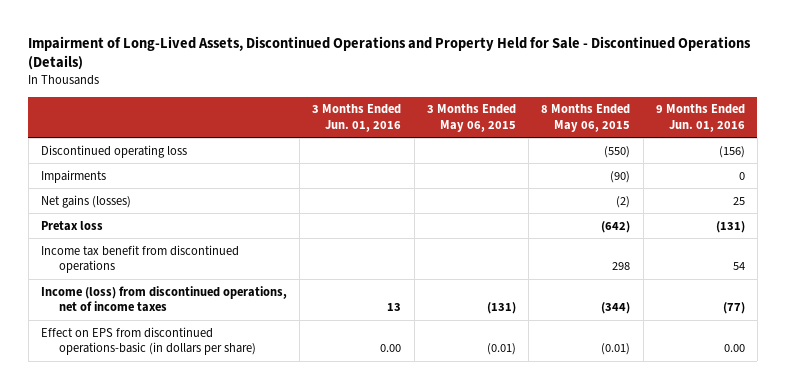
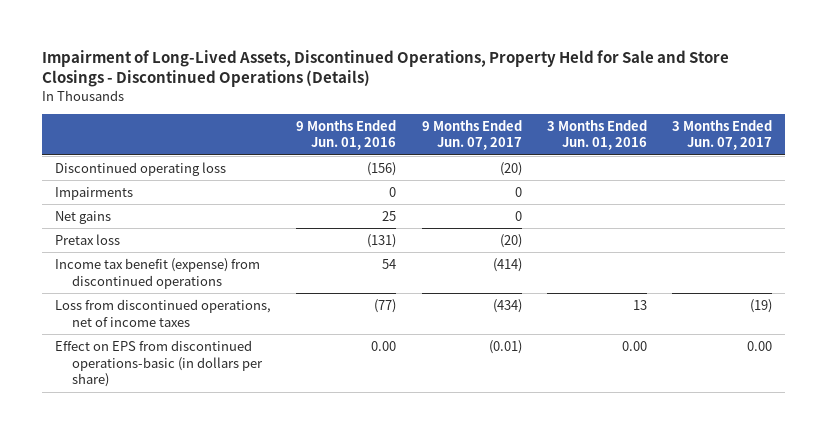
[28,35,752,71] Impairment of Long-Lived Assets, Discontinued Operations and Property Held for Sale - Discontinued Operations (Details) -> [42,49,730,87] Impairment of Long-Lived Assets, Discontinued Operations, Property Held for Sale and Store Closings - Discontinued Operations (Details)
[426,104,516,132] 3 Months Ended May 06, 2015 -> none
[541,104,631,132] 8 Months Ended May 06, 2015 -> none
none -> [421,119,522,151] 9 Months Ended Jun. 07, 2017
none -> [671,119,772,151] 3 Months Ended Jun. 07, 2017
[41,194,132,208] Net gains (losses) -> [55,210,112,224] Net gains
[41,244,240,274] Income tax benefit from discontinued operations -> [55,257,261,289] Income tax benefit (expense) from discontinued operations
[41,285,288,313] Income (loss) from discontinued operations, net of income taxes -> [55,298,272,327] Loss from discontinued operations, net of income taxes

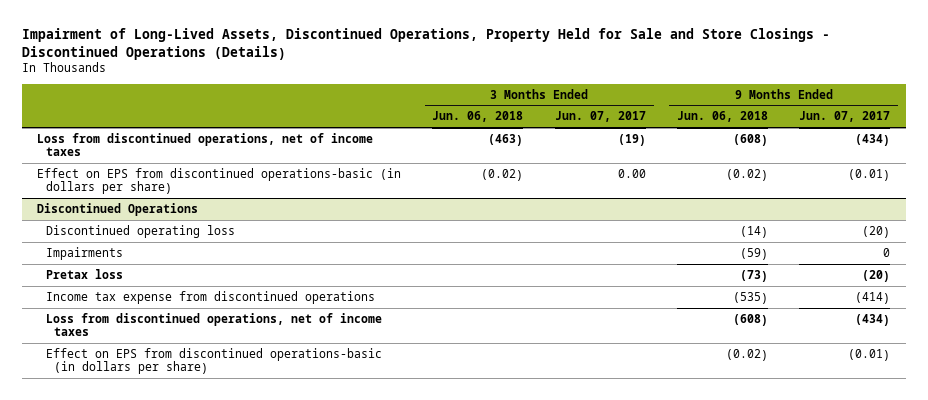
[296,119,397,151] 9 Months Ended Jun. 01, 2016 -> none
[546,119,647,151] 3 Months Ended Jun. 01, 2016 -> none
none -> [432,111,524,123] Jun. 06, 2018
none -> [677,111,769,123] Jun. 06, 2018
[55,298,272,327] Loss from discontinued operations, net of income taxes -> [37,132,374,157] Loss from discontinued operations, net of income taxes
[55,339,264,388] Effect on EPS from discontinued operations-basic (in dollars per share) -> [37,167,402,195] Effect on EPS from discontinued operations-basic (in dollars per share)
none -> [37,202,199,216] Discontinued Operations
[55,210,112,224] Net gains -> none
[55,257,261,289] Income tax benefit (expense) from discontinued operations -> [45,290,375,304] Income tax expense from discontinued operations
none -> [45,312,382,337] Loss from discontinued operations, net of income taxes
none -> [45,347,382,375] Effect on EPS from discontinued operations-basic (in dollars per share)

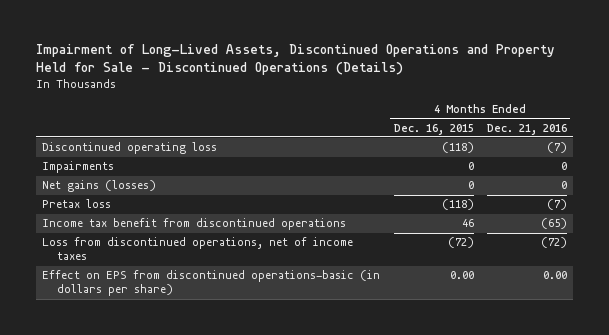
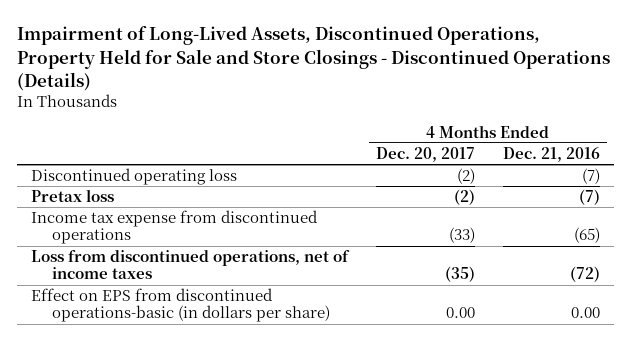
[35,44,555,76] Impairment of Long-Lived Assets, Discontinued Operations and Property Held for Sale - Discontinued Operations (Details) -> [17,26,611,91] Impairment of Long-Lived Assets, Discontinued Operations, Property Held for Sale and Store Closings - Discontinued Operations (Details)
[393,123,474,135] Dec. 16, 2015 -> none
none -> [376,147,476,163] Dec. 20, 2017
[42,161,115,174] Impairments -> none
[42,180,157,193] Net gains (losses) -> none
[42,218,347,231] Income tax benefit from discontinued operations -> [31,210,319,245] Income tax expense from discontinued operations

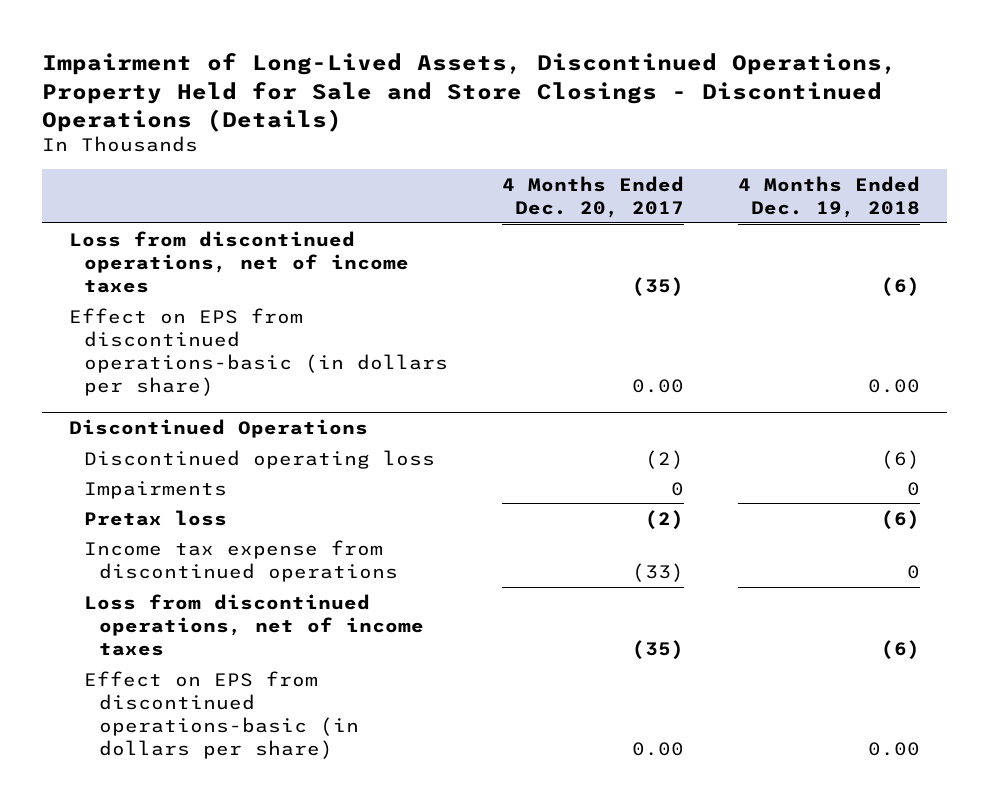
[503,147,601,163] Dec. 21, 2016 -> none
none -> [738,175,921,219] 4 Months Ended Dec. 19, 2018
none -> [69,230,410,294] Loss from discontinued operations, net of income taxes
none -> [69,307,449,397] Effect on EPS from discontinued operations-basic (in dollars per share)
none -> [69,419,369,439] Discontinued Operations
none -> [84,480,228,499] Impairments

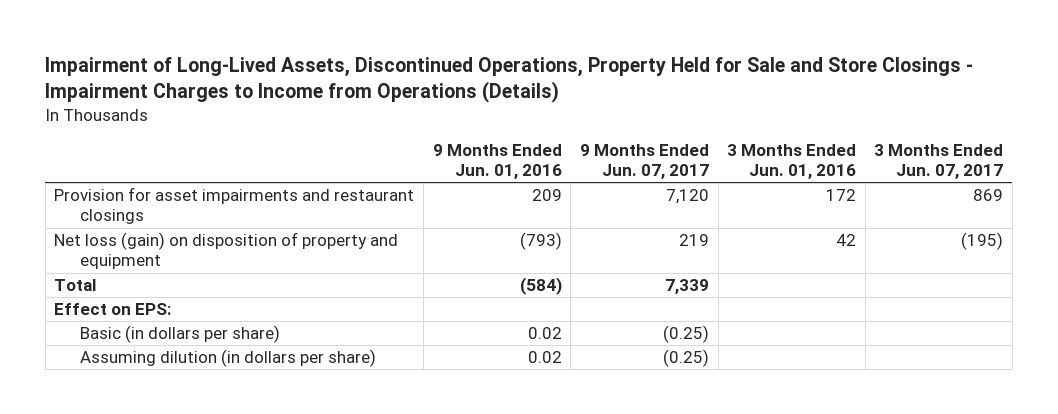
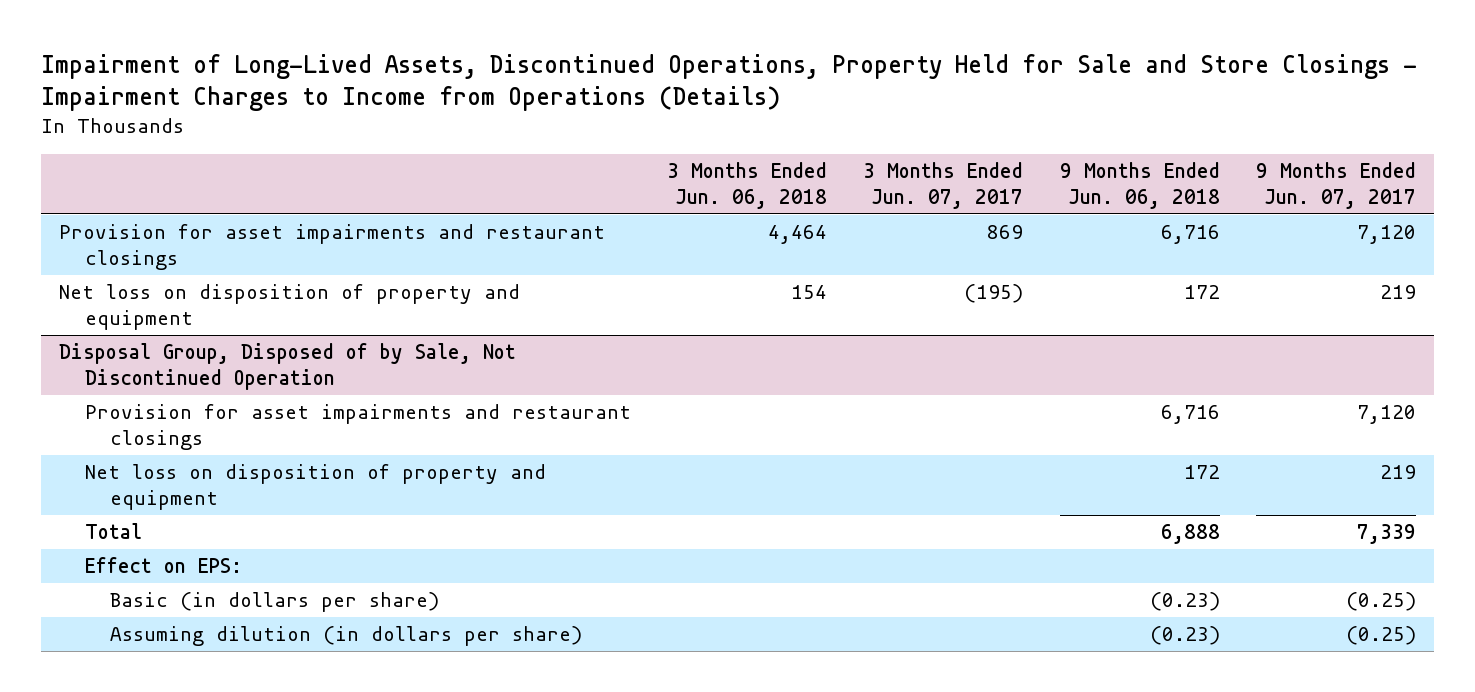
[432,143,562,179] 9 Months Ended Jun. 01, 2016 -> none
[727,143,857,179] 3 Months Ended Jun. 01, 2016 -> none
none -> [666,161,827,210] 3 Months Ended Jun. 06, 2018
none -> [1059,161,1220,210] 9 Months Ended Jun. 06, 2018
[54,232,399,270] Net loss (gain) on disposition of property and equipment -> [58,283,520,331] Net loss on disposition of property and equipment
none -> [58,342,516,391] Disposal Group, Disposed of by Sale, Not Discontinued Operation
none -> [84,403,631,451] Provision for asset impairments and restaurant closings
none -> [84,463,546,511] Net loss on disposition of property and equipment

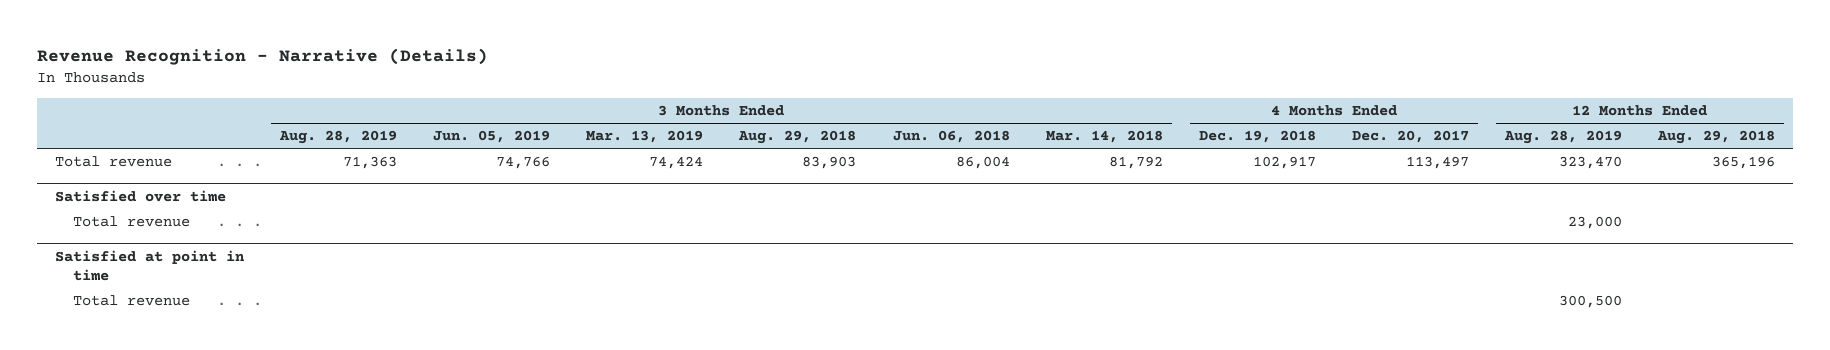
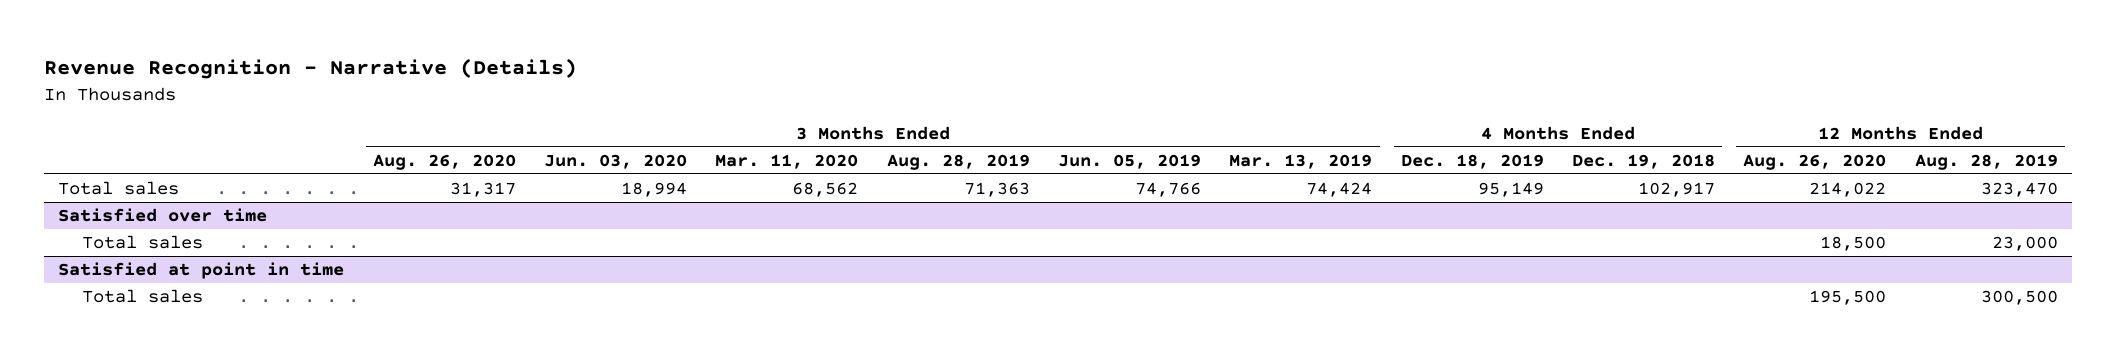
[738,130,857,145] Aug. 29, 2018 -> none
[892,130,1010,144] Jun. 06, 2018 -> none
[1045,130,1163,144] Mar. 14, 2018 -> none
[1352,130,1470,144] Dec. 20, 2017 -> none
[1657,130,1776,145] Aug. 29, 2018 -> none
none -> [372,153,516,170] Aug. 26, 2020
none -> [544,153,688,169] Jun. 03, 2020
none -> [715,153,859,169] Mar. 11, 2020
none -> [1400,153,1544,169] Dec. 18, 2019
none -> [1743,153,1887,170] Aug. 26, 2020
[54,156,172,168] Total revenue -> [58,181,180,196] Total sales
[72,216,190,228] Total revenue -> [81,235,203,250] Total sales
[72,295,190,307] Total revenue -> [81,289,203,304] Total sales

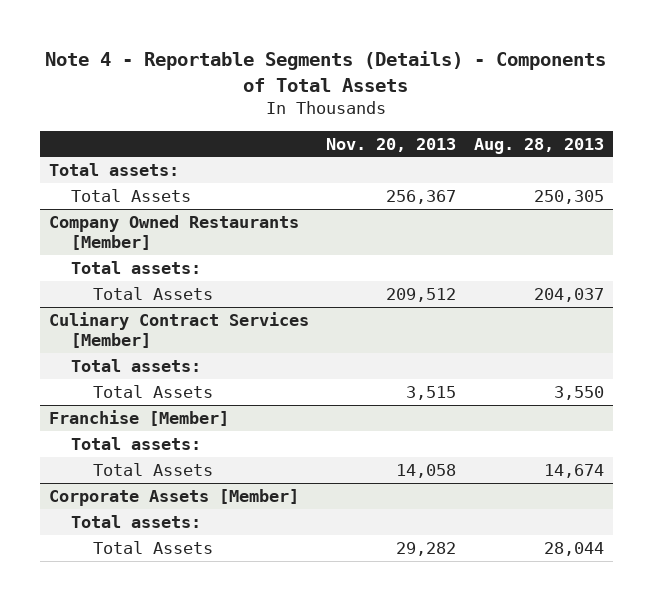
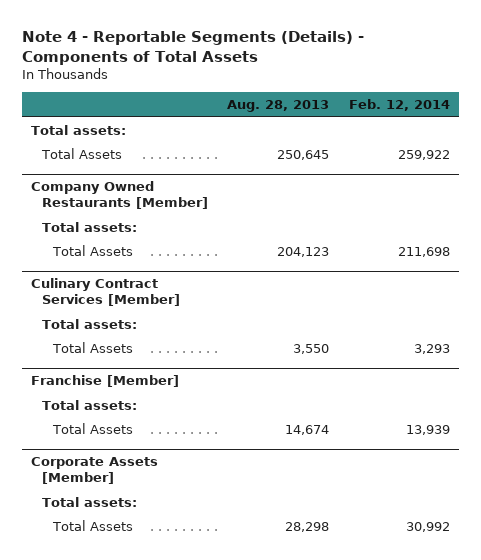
[326,137,457,152] Nov. 20, 2013 -> none
none -> [348,99,450,112] Feb. 12, 2014
[533,189,604,204] 250,305 -> [277,149,330,160] 250,645
[533,287,604,302] 204,037 -> [277,246,330,257] 204,123
[543,541,604,556] 28,044 -> [285,521,330,532] 28,298

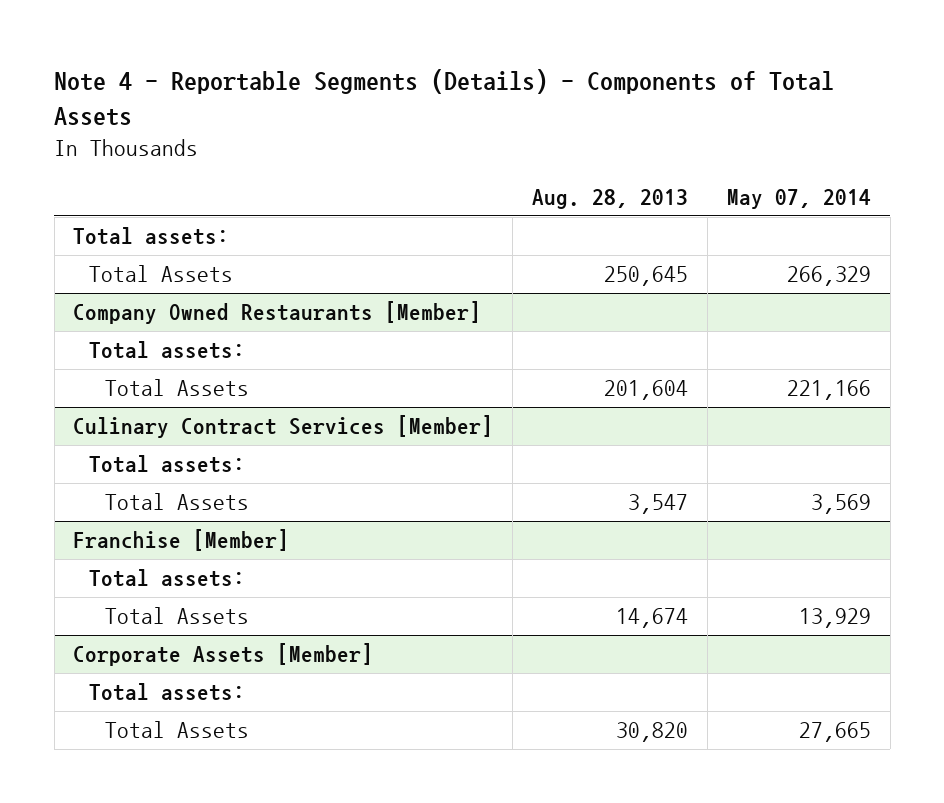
[348,99,450,112] Feb. 12, 2014 -> none
none -> [726,188,871,209] May 07, 2014
[277,246,330,257] 204,123 -> [604,380,689,401] 201,604
[293,343,330,354] 3,550 -> [628,494,689,515] 3,547
[285,521,330,532] 28,298 -> [616,722,689,743] 30,820

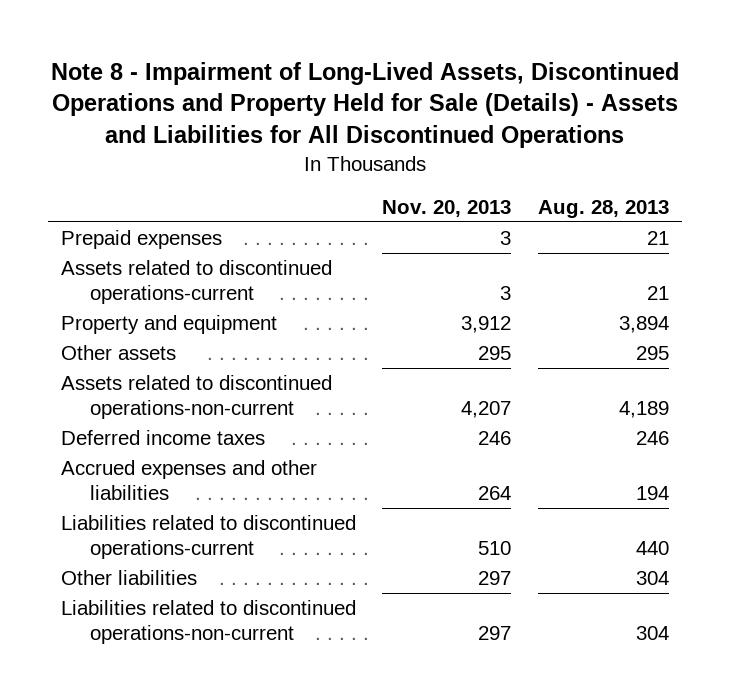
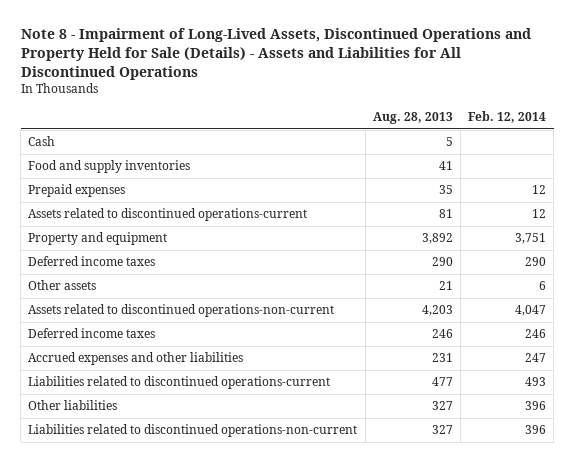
[382,199,512,217] Nov. 20, 2013 -> none
none -> [468,111,547,124] Feb. 12, 2014
none -> [28,136,56,147] Cash
none -> [28,160,191,174] Food and supply inventories
[646,231,669,246] 21 -> [438,185,453,195] 35
[646,285,669,300] 21 -> [438,209,453,219] 81
[618,316,669,334] 3,894 -> [421,233,453,245] 3,892
none -> [28,256,156,267] Deferred income taxes
[635,346,669,361] 295 -> [438,281,453,291] 21
[618,400,669,418] 4,189 -> [421,305,453,317] 4,203
[635,485,669,500] 194 -> [431,353,453,363] 231
[635,540,669,555] 440 -> [431,377,453,387] 477
[635,571,669,586] 304 -> [431,401,453,411] 327
[635,625,669,640] 304 -> [431,425,453,435] 327

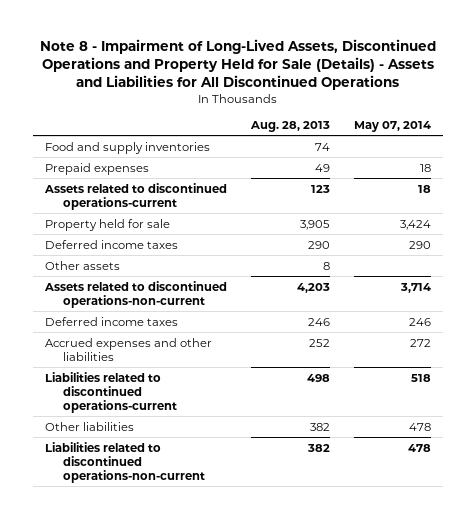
[468,111,547,124] Feb. 12, 2014 -> none
none -> [354,121,432,133] May 07, 2014
[28,136,56,147] Cash -> none
[28,232,168,246] Property and equipment -> none
[438,161,453,171] 41 -> [315,142,331,151] 74
[438,185,453,195] 35 -> [315,163,331,172] 49
[438,209,453,219] 81 -> [311,184,331,193] 123
none -> [45,218,171,231] Property held for sale
[438,281,453,291] 21 -> [323,261,331,270] 8
[431,353,453,363] 231 -> [309,338,331,347] 252
[431,377,453,387] 477 -> [307,373,331,382] 498
[431,401,453,411] 327 -> [310,422,331,431] 382
[431,425,453,435] 327 -> [307,443,331,452] 382

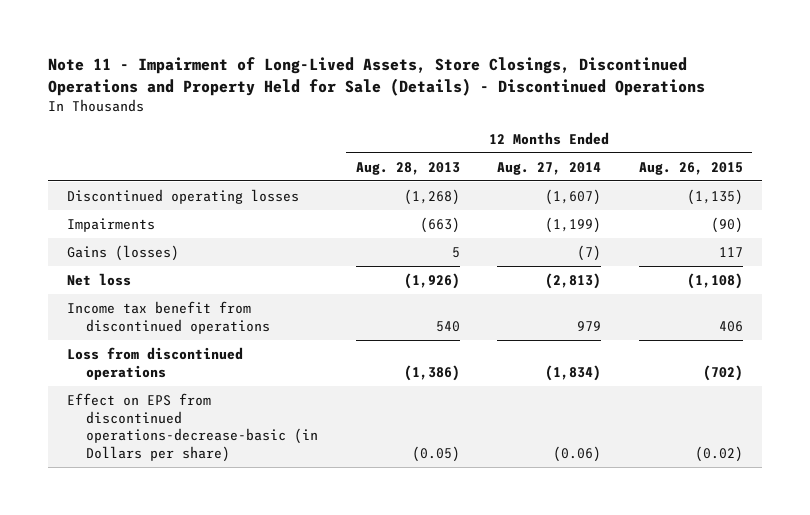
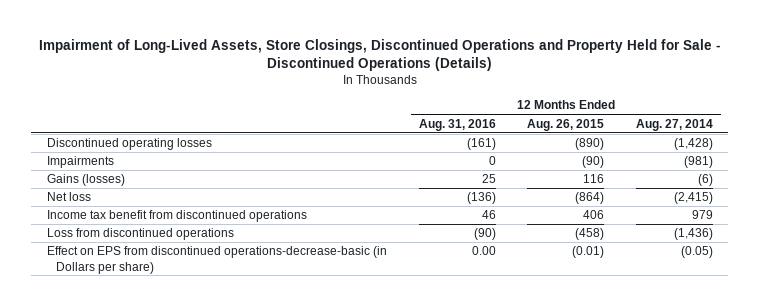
[48,56,706,96] Note 11 - Impairment of Long-Lived Assets, Store Closings, Discontinued Operations and Property Held for Sale (Details) - Discontinued Operations -> [38,38,721,72] Impairment of Long-Lived Assets, Store Closings, Discontinued Operations and Property Held for Sale - Discontinued Operations (Details)
[355,161,460,175] Aug. 28, 2013 -> none
none -> [418,118,496,131] Aug. 31, 2016
[545,188,602,205] (1,607) -> [673,138,713,151] (1,428)
[686,188,743,205] (1,135) -> [575,138,605,151] (890)
[545,216,602,233] (1,199) -> [683,156,713,169] (981)
[577,244,602,261] (7) -> [697,174,713,187] (6)
[718,246,743,257] 117 -> [583,174,605,184] 116
[545,272,602,289] (2,813) -> [673,192,713,205] (2,415)
[686,272,743,289] (1,108) -> [575,192,605,205] (864)
[545,364,602,381] (1,834) -> [673,228,713,241] (1,436)
[702,364,743,381] (702) -> [575,228,605,241] (458)
[553,445,602,462] (0.06) -> [680,246,713,259] (0.05)
[694,445,743,462] (0.02) -> [572,246,605,259] (0.01)

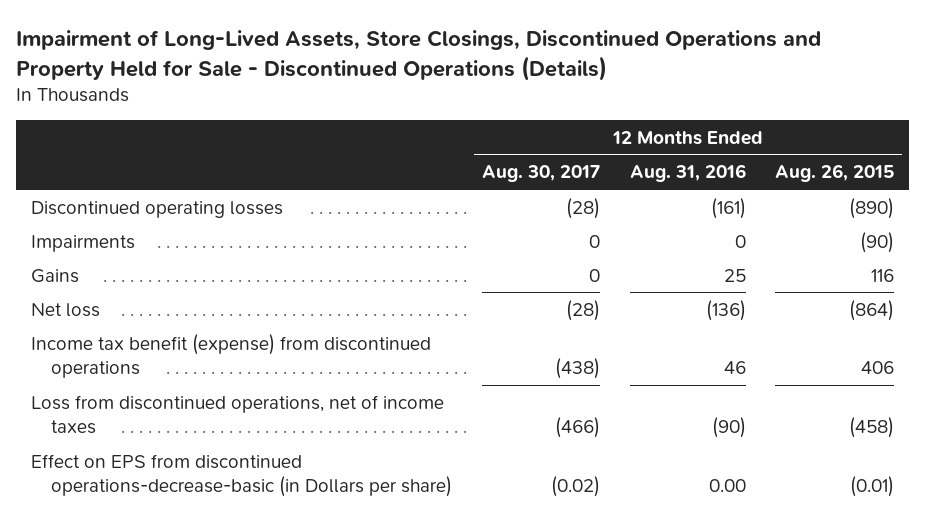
[635,118,713,131] Aug. 27, 2014 -> none
none -> [481,165,600,183] Aug. 30, 2017
[47,174,126,187] Gains (losses) -> [31,268,80,283] Gains
[47,210,308,223] Income tax benefit from discontinued operations -> [31,333,432,379] Income tax benefit (expense) from discontinued operations
[47,228,235,241] Loss from discontinued operations -> [31,394,445,435] Loss from discontinued operations, net of income taxes

